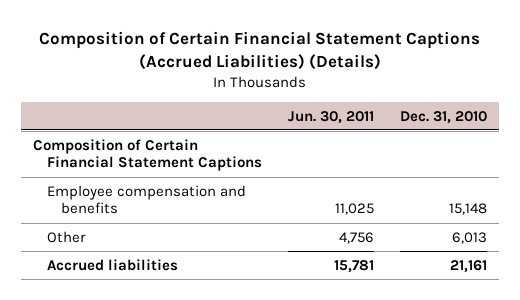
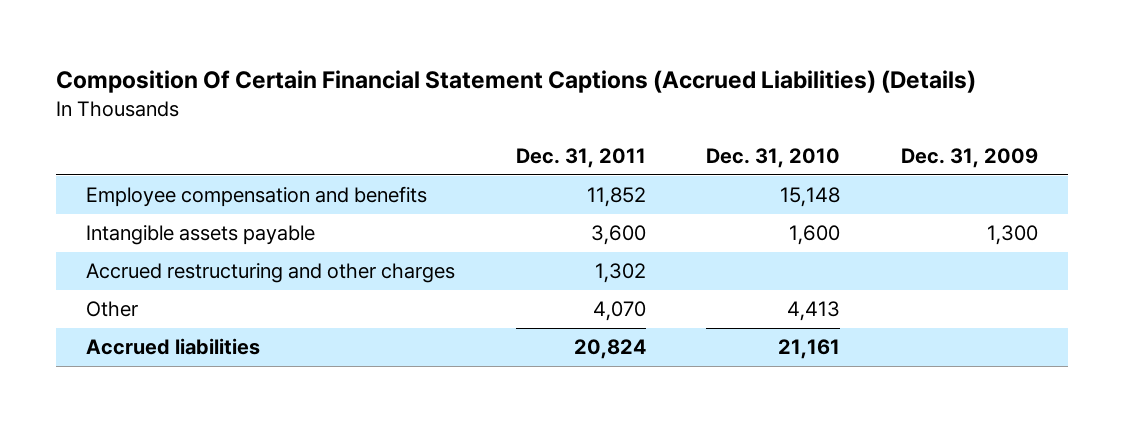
[39,30,481,71] Composition of Certain Financial Statement Captions (Accrued Liabilities) (Details) -> [56,70,977,94] Composition Of Certain Financial Statement Captions (Accrued Liabilities) (Details)
[287,110,374,124] Jun. 30, 2011 -> none
none -> [515,147,646,168] Dec. 31, 2011
none -> [900,147,1038,168] Dec. 31, 2009
[33,138,263,172] Composition of Certain Financial Statement Captions -> none
none -> [86,225,316,246] Intangible assets payable
none -> [86,263,456,284] Accrued restructuring and other charges
[451,231,487,244] 6,013 -> [787,301,841,322] 4,413

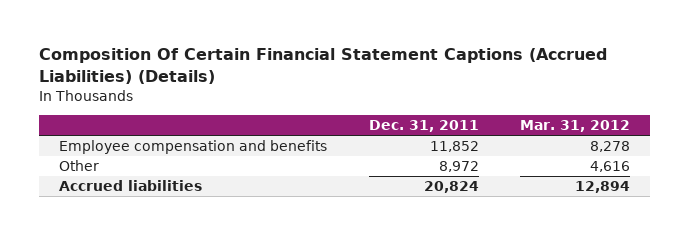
[706,147,841,168] Dec. 31, 2010 -> none
[900,147,1038,168] Dec. 31, 2009 -> none
none -> [519,120,630,133] Mar. 31, 2012
[86,225,316,246] Intangible assets payable -> none
[86,263,456,284] Accrued restructuring and other charges -> none
[592,301,646,322] 4,070 -> [438,161,479,173] 8,972

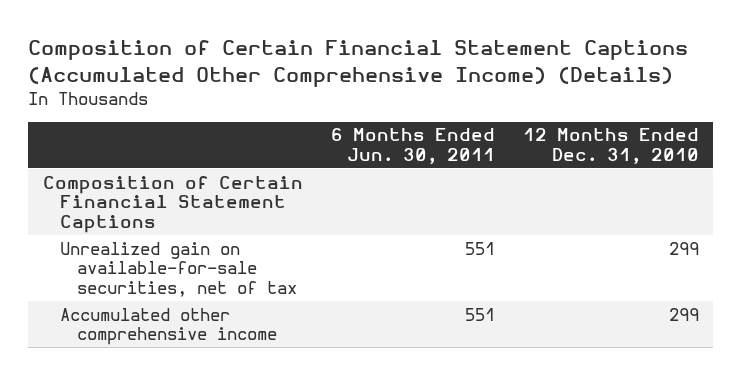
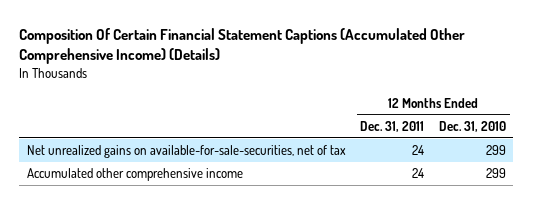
[28,39,689,87] Composition of Certain Financial Statement Captions (Accumulated Other Comprehensive Income) (Details) -> [19,27,466,65] Composition Of Certain Financial Statement Captions (Accumulated Other Comprehensive Income) (Details)
[330,128,495,165] 6 Months Ended Jun. 30, 2011 -> none
none -> [360,120,425,132] Dec. 31, 2011
[42,175,303,234] Composition of Certain Financial Statement Captions -> none
[59,241,297,298] Unrealized gain on available-for-sale securities, net of tax -> [26,145,346,159] Net unrealized gains on available-for-sale-securities, net of tax

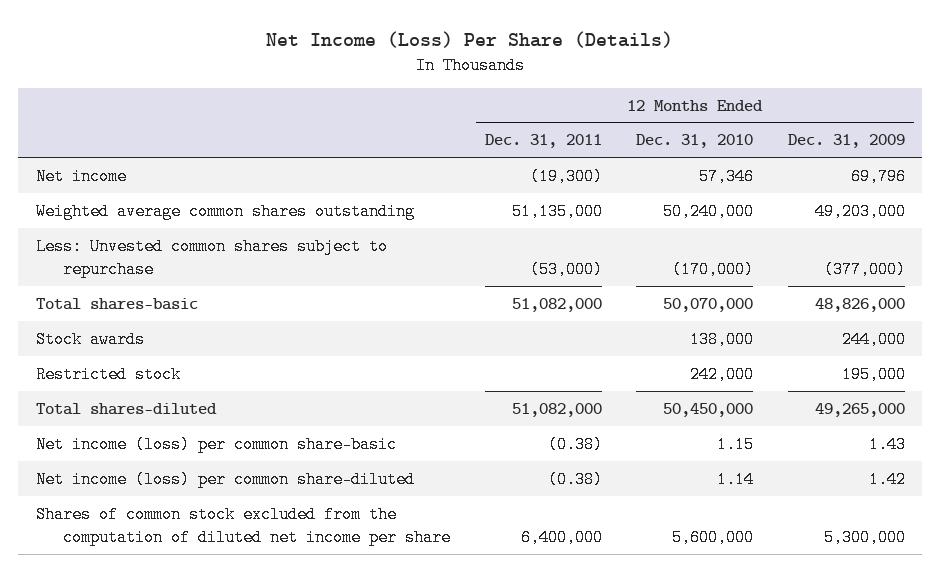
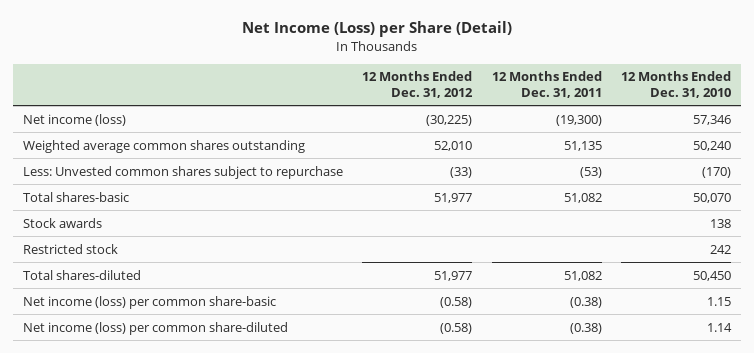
[266,30,674,48] Net Income (Loss) Per Share (Details) -> [241,21,512,38] Net Income (Loss) per Share (Detail)
[788,134,906,149] Dec. 31, 2009 -> none
none -> [362,71,474,99] 12 Months Ended Dec. 31, 2012
[35,167,127,185] Net income -> [22,113,126,126] Net income (loss)
[511,202,603,220] 51,135,000 -> [563,140,602,151] 51,135
[663,202,755,220] 50,240,000 -> [693,140,732,151] 50,240
[529,260,603,278] (53,000) -> [579,166,602,178] (53)
[672,260,755,278] (170,000) -> [702,166,732,178] (170)
[511,297,602,312] 51,082,000 -> [563,192,602,203] 51,082
[663,297,754,312] 50,070,000 -> [693,192,732,203] 50,070
[690,330,755,348] 138,000 -> [710,218,732,228] 138
[690,365,755,383] 242,000 -> [710,244,732,254] 242
[511,402,602,417] 51,082,000 -> [563,270,602,281] 51,082
[663,402,754,417] 50,450,000 -> [693,270,732,281] 50,450
[35,505,451,546] Shares of common stock excluded from the computation of diluted net income per share -> none

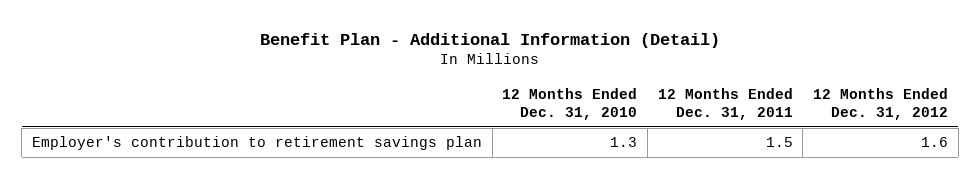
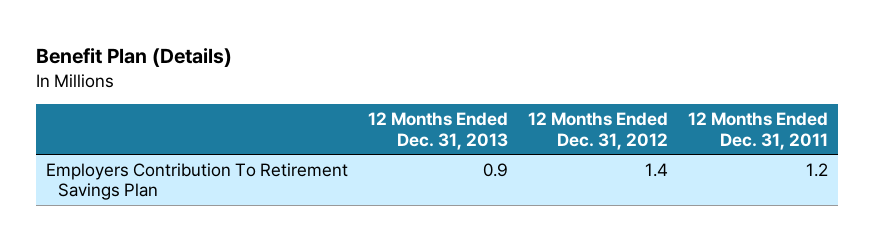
[260,32,721,48] Benefit Plan - Additional Information (Detail) -> [35,48,232,68] Benefit Plan (Details)
[502,87,638,121] 12 Months Ended Dec. 31, 2010 -> none
none -> [367,112,508,150] 12 Months Ended Dec. 31, 2013
[32,136,483,151] Employer's contribution to retirement savings plan -> [45,162,348,201] Employers Contribution To Retirement Savings Plan
[765,137,793,148] 1.5 -> [805,162,828,177] 1.2
[921,137,949,148] 1.6 -> [644,162,668,177] 1.4

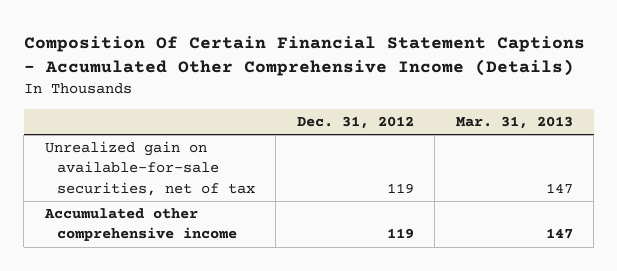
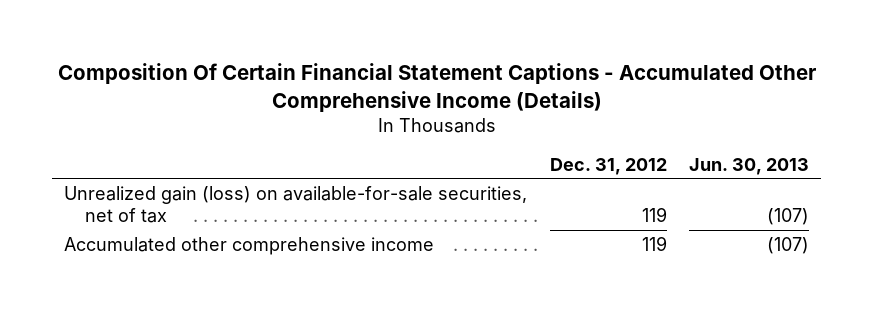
[455,116,573,130] Mar. 31, 2013 -> none
none -> [689,157,810,175] Jun. 30, 2013
[44,141,255,196] Unrealized gain on available-for-sale securities, net of tax -> [63,185,527,224] Unrealized gain (loss) on available-for-sale securities, net of tax

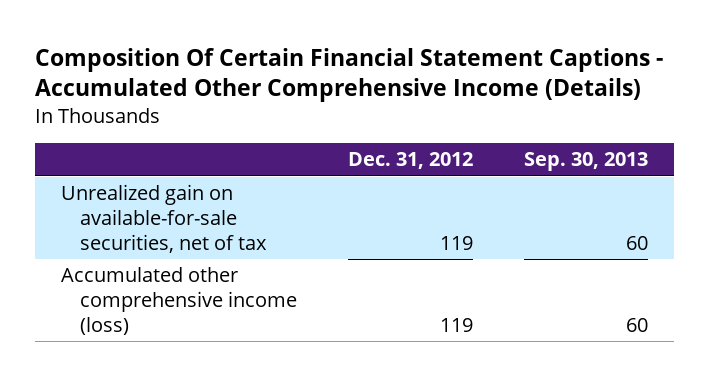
[689,157,810,175] Jun. 30, 2013 -> none
none -> [524,152,649,172] Sep. 30, 2013
[63,185,527,224] Unrealized gain (loss) on available-for-sale securities, net of tax -> [60,184,268,253] Unrealized gain on available-for-sale securities, net of tax
[63,236,434,255] Accumulated other comprehensive income -> [60,267,298,335] Accumulated other comprehensive income (loss)

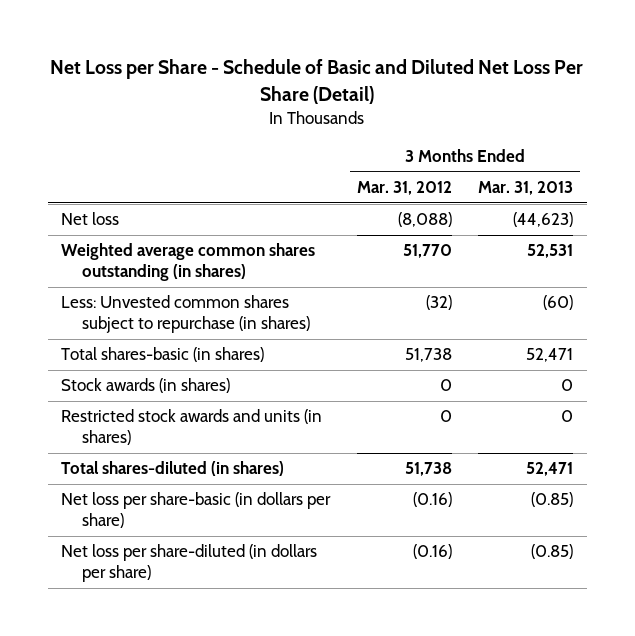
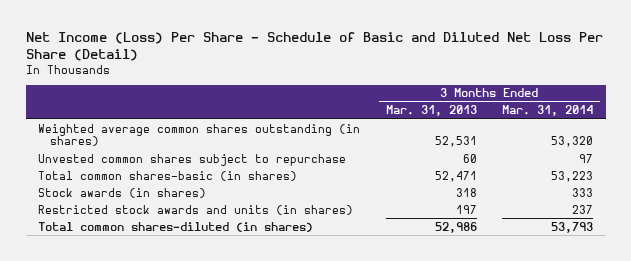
[50,59,584,104] Net Loss per Share - Schedule of Basic and Diluted Net Loss Per Share (Detail) -> [25,32,603,62] Net Income (Loss) Per Share - Schedule of Basic and Diluted Net Loss Per Share (Detail)
[356,181,452,196] Mar. 31, 2012 -> none
none -> [502,105,594,117] Mar. 31, 2014
[61,212,120,226] Net loss -> none
[61,492,332,529] Net loss per share-basic (in dollars per share) -> none
[61,544,318,583] Net loss per share-diluted (in dollars per share) -> none
[61,295,310,334] Less: Unvested common shares subject to repurchase (in shares) -> [38,153,347,166] Unvested common shares subject to repurchase
[543,295,574,311] (60) -> [462,153,477,163] 60
[61,347,265,363] Total shares-basic (in shares) -> [38,170,298,181] Total common shares-basic (in shares)
[561,379,574,392] 0 -> [455,187,477,197] 318
[561,410,574,423] 0 -> [455,204,477,214] 197
[61,461,285,477] Total shares-diluted (in shares) -> [38,221,314,232] Total common shares-diluted (in shares)
[526,462,574,477] 52,471 -> [434,221,477,233] 52,986

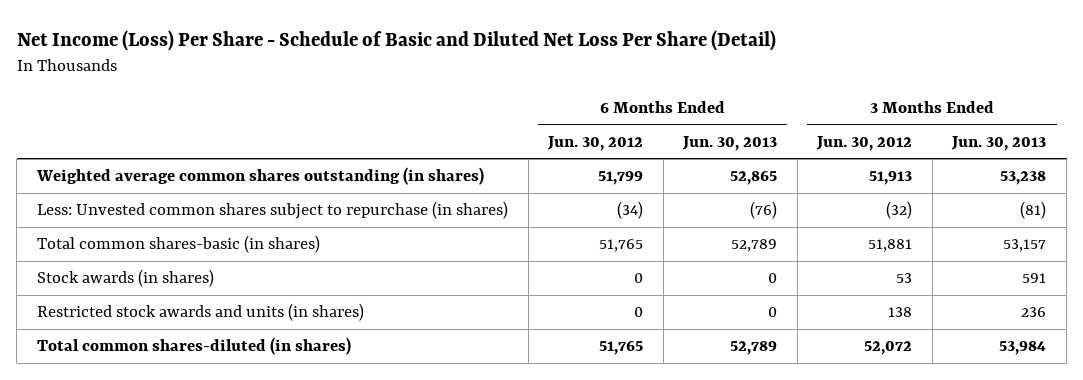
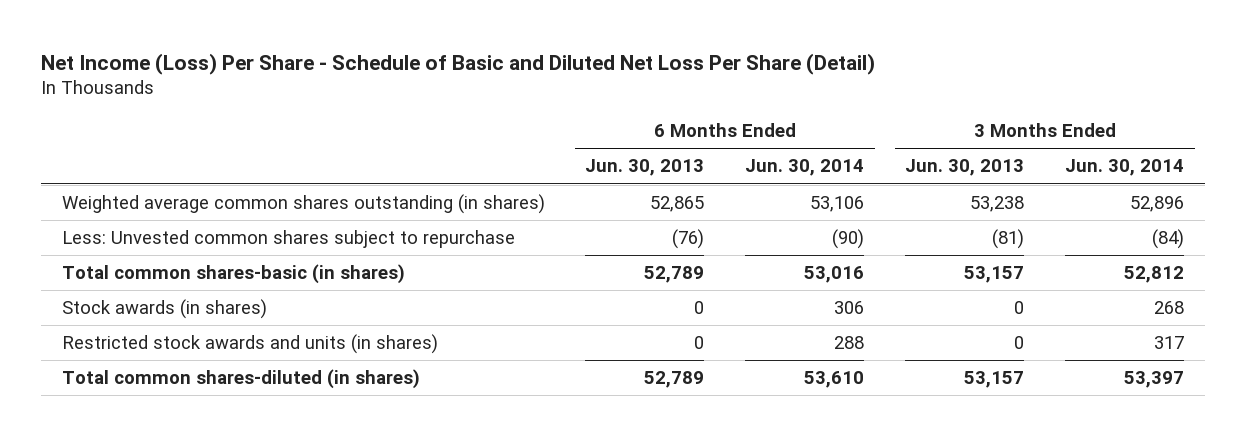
[547,135,644,151] Jun. 30, 2012 -> none
[816,135,913,151] Jun. 30, 2012 -> none
none -> [745,159,865,177] Jun. 30, 2014
none -> [1065,159,1185,177] Jun. 30, 2014
[37,201,509,220] Less: Unvested common shares subject to repurchase (in shares) -> [61,230,515,249] Less: Unvested common shares subject to repurchase
[1022,273,1047,284] 591 -> [1014,301,1025,315] 0
[1021,307,1047,318] 236 -> [1014,336,1025,350] 0
[999,341,1047,356] 53,984 -> [964,371,1025,389] 53,157

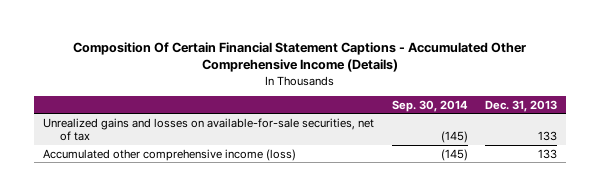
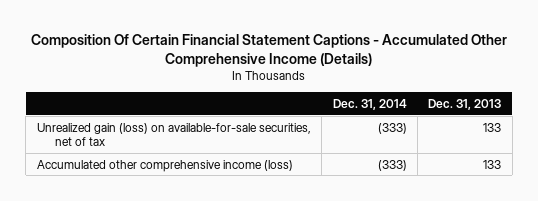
[391,99,468,112] Sep. 30, 2014 -> none
none -> [332,99,407,111] Dec. 31, 2014
[42,117,374,142] Unrealized gains and losses on available-for-sale securities, net of tax -> [36,122,311,146] Unrealized gain (loss) on available-for-sale securities, net of tax

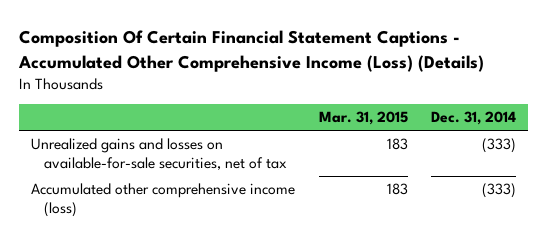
[31,33,508,67] Composition Of Certain Financial Statement Captions - Accumulated Other Comprehensive Income (Details) -> [17,30,484,72] Composition Of Certain Financial Statement Captions - Accumulated Other Comprehensive Income (Loss) (Details)
[428,99,502,111] Dec. 31, 2013 -> none
none -> [318,111,408,126] Mar. 31, 2015
[36,122,311,146] Unrealized gain (loss) on available-for-sale securities, net of tax -> [30,137,287,171] Unrealized gains and losses on available-for-sale securities, net of tax

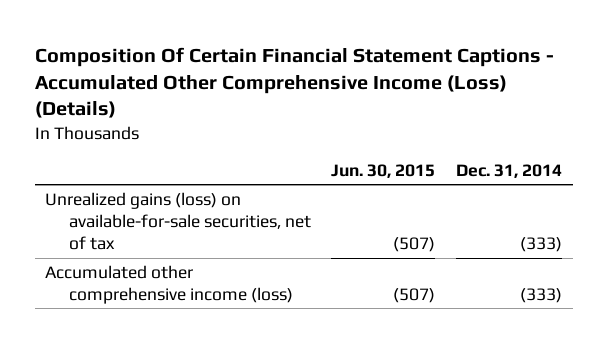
[318,111,408,126] Mar. 31, 2015 -> none
none -> [331,163,436,178] Jun. 30, 2015
[30,137,287,171] Unrealized gains and losses on available-for-sale securities, net of tax -> [45,191,311,251] Unrealized gains (loss) on available-for-sale securities, net of tax

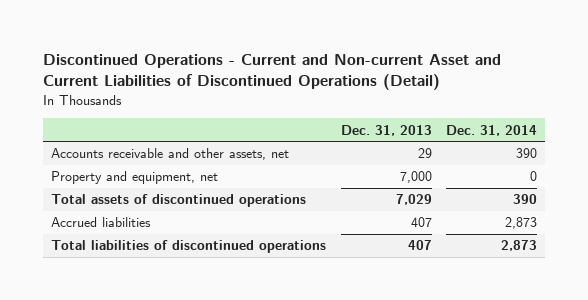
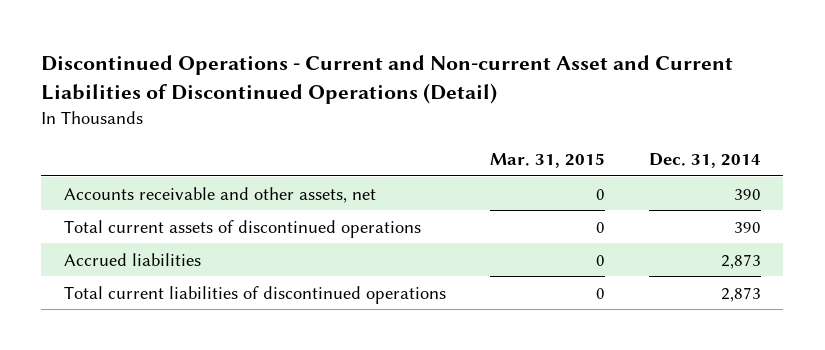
[340,124,432,136] Dec. 31, 2013 -> none
none -> [489,153,605,169] Mar. 31, 2015
[50,171,218,185] Property and equipment, net -> none
[50,194,306,208] Total assets of discontinued operations -> [63,219,421,238] Total current assets of discontinued operations
[50,240,326,254] Total liabilities of discontinued operations -> [63,285,446,304] Total current liabilities of discontinued operations

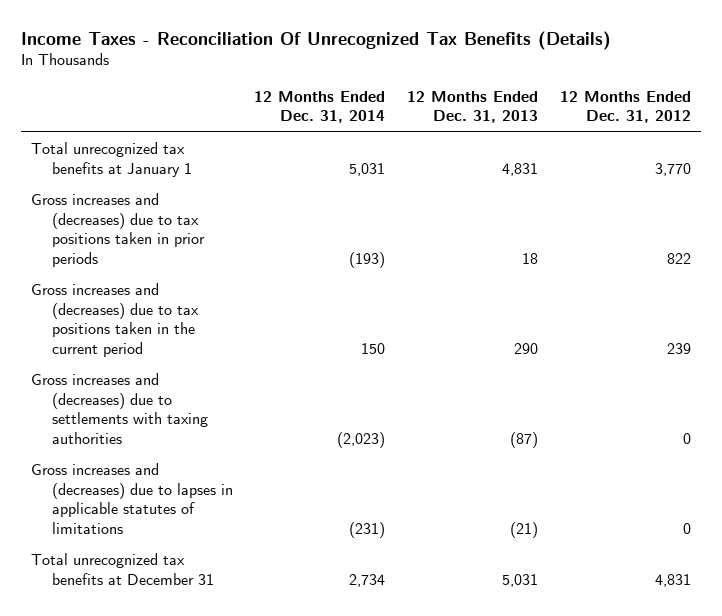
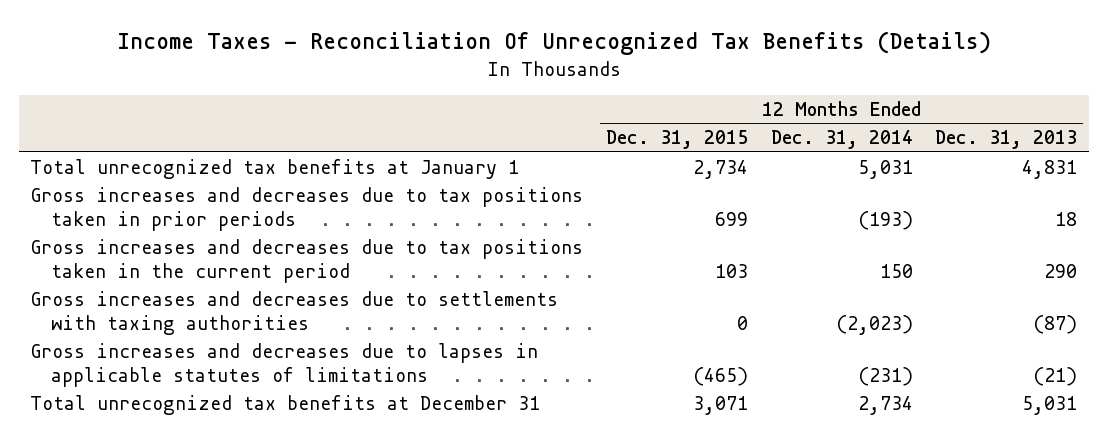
[559,90,691,124] 12 Months Ended Dec. 31, 2012 -> none
none -> [605,130,748,150] Dec. 31, 2015
[31,192,205,267] Gross increases and (decreases) due to tax positions taken in prior periods -> [30,186,584,231] Gross increases and decreases due to tax positions taken in prior periods
[31,282,199,357] Gross increases and (decreases) due to tax positions taken in the current period -> [30,238,584,283] Gross increases and decreases due to tax positions taken in the current period
[31,372,208,444] Gross increases and (decreases) due to settlements with taxing authorities -> [30,290,559,335] Gross increases and decreases due to settlements with taxing authorities
[31,462,233,534] Gross increases and (decreases) due to lapses in applicable statutes of limitations -> [30,342,539,387] Gross increases and decreases due to lapses in applicable statutes of limitations

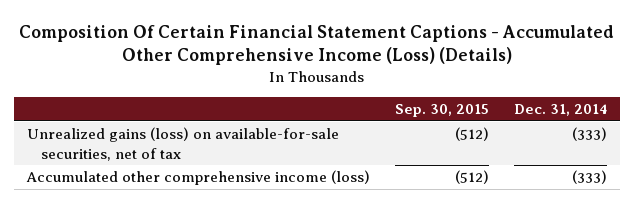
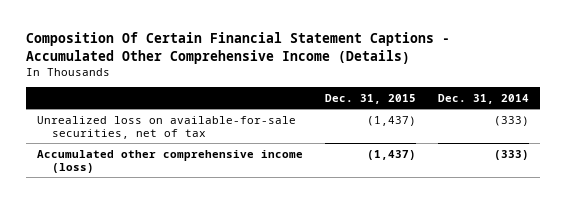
[19,24,615,66] Composition Of Certain Financial Statement Captions - Accumulated Other Comprehensive Income (Loss) (Details) -> [25,32,450,64] Composition Of Certain Financial Statement Captions - Accumulated Other Comprehensive Income (Details)
[395,104,490,118] Sep. 30, 2015 -> none
none -> [324,93,416,104] Dec. 31, 2015
[26,127,339,161] Unrealized gains (loss) on available-for-sale securities, net of tax -> [36,115,296,139] Unrealized loss on available-for-sale securities, net of tax

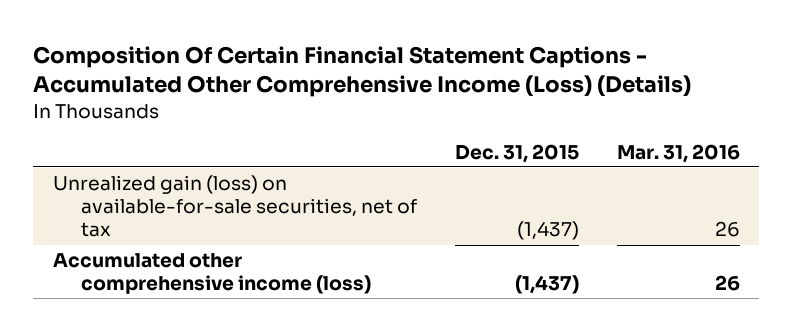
[25,32,450,64] Composition Of Certain Financial Statement Captions - Accumulated Other Comprehensive Income (Details) -> [33,45,692,98] Composition Of Certain Financial Statement Captions - Accumulated Other Comprehensive Income (Loss) (Details)
[438,93,530,104] Dec. 31, 2014 -> none
none -> [617,143,741,163] Mar. 31, 2016
[36,115,296,139] Unrealized loss on available-for-sale securities, net of tax -> [52,175,417,238] Unrealized gain (loss) on available-for-sale securities, net of tax

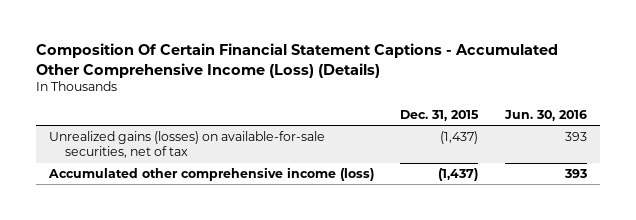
[617,143,741,163] Mar. 31, 2016 -> none
none -> [503,109,587,121] Jun. 30, 2016
[52,175,417,238] Unrealized gain (loss) on available-for-sale securities, net of tax -> [49,131,326,159] Unrealized gains (losses) on available-for-sale securities, net of tax

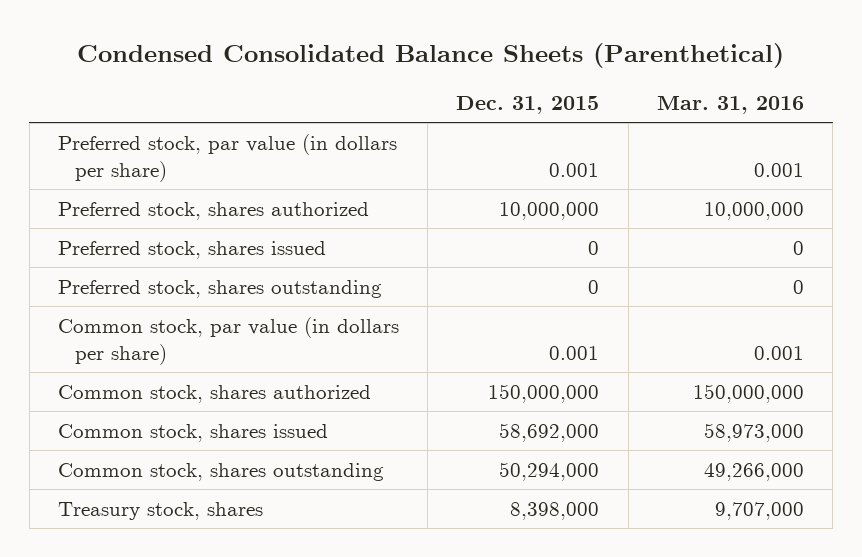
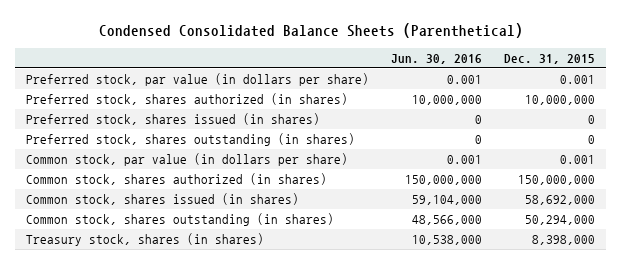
[656,96,804,115] Mar. 31, 2016 -> none
none -> [391,54,483,65] Jun. 30, 2016
[57,201,369,220] Preferred stock, shares authorized -> [26,93,349,106] Preferred stock, shares authorized (in shares)
[57,240,326,259] Preferred stock, shares issued -> [26,113,321,126] Preferred stock, shares issued (in shares)
[57,279,382,298] Preferred stock, shares outstanding -> [26,133,356,147] Preferred stock, shares outstanding (in shares)
[57,384,371,403] Common stock, shares authorized -> [26,173,328,186] Common stock, shares authorized (in shares)
[57,423,328,442] Common stock, shares issued -> [26,193,300,206] Common stock, shares issued (in shares)
[57,462,384,481] Common stock, shares outstanding -> [26,213,335,227] Common stock, shares outstanding (in shares)
[57,501,263,520] Treasury stock, shares -> [26,233,265,247] Treasury stock, shares (in shares)

